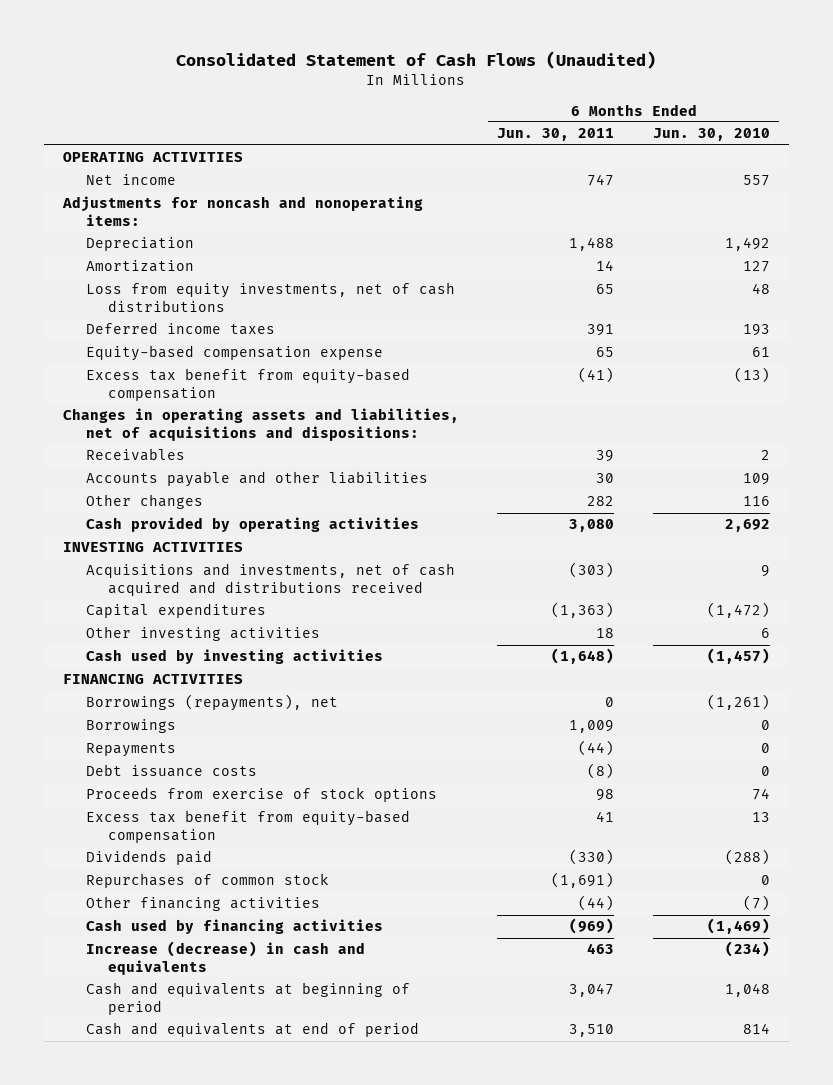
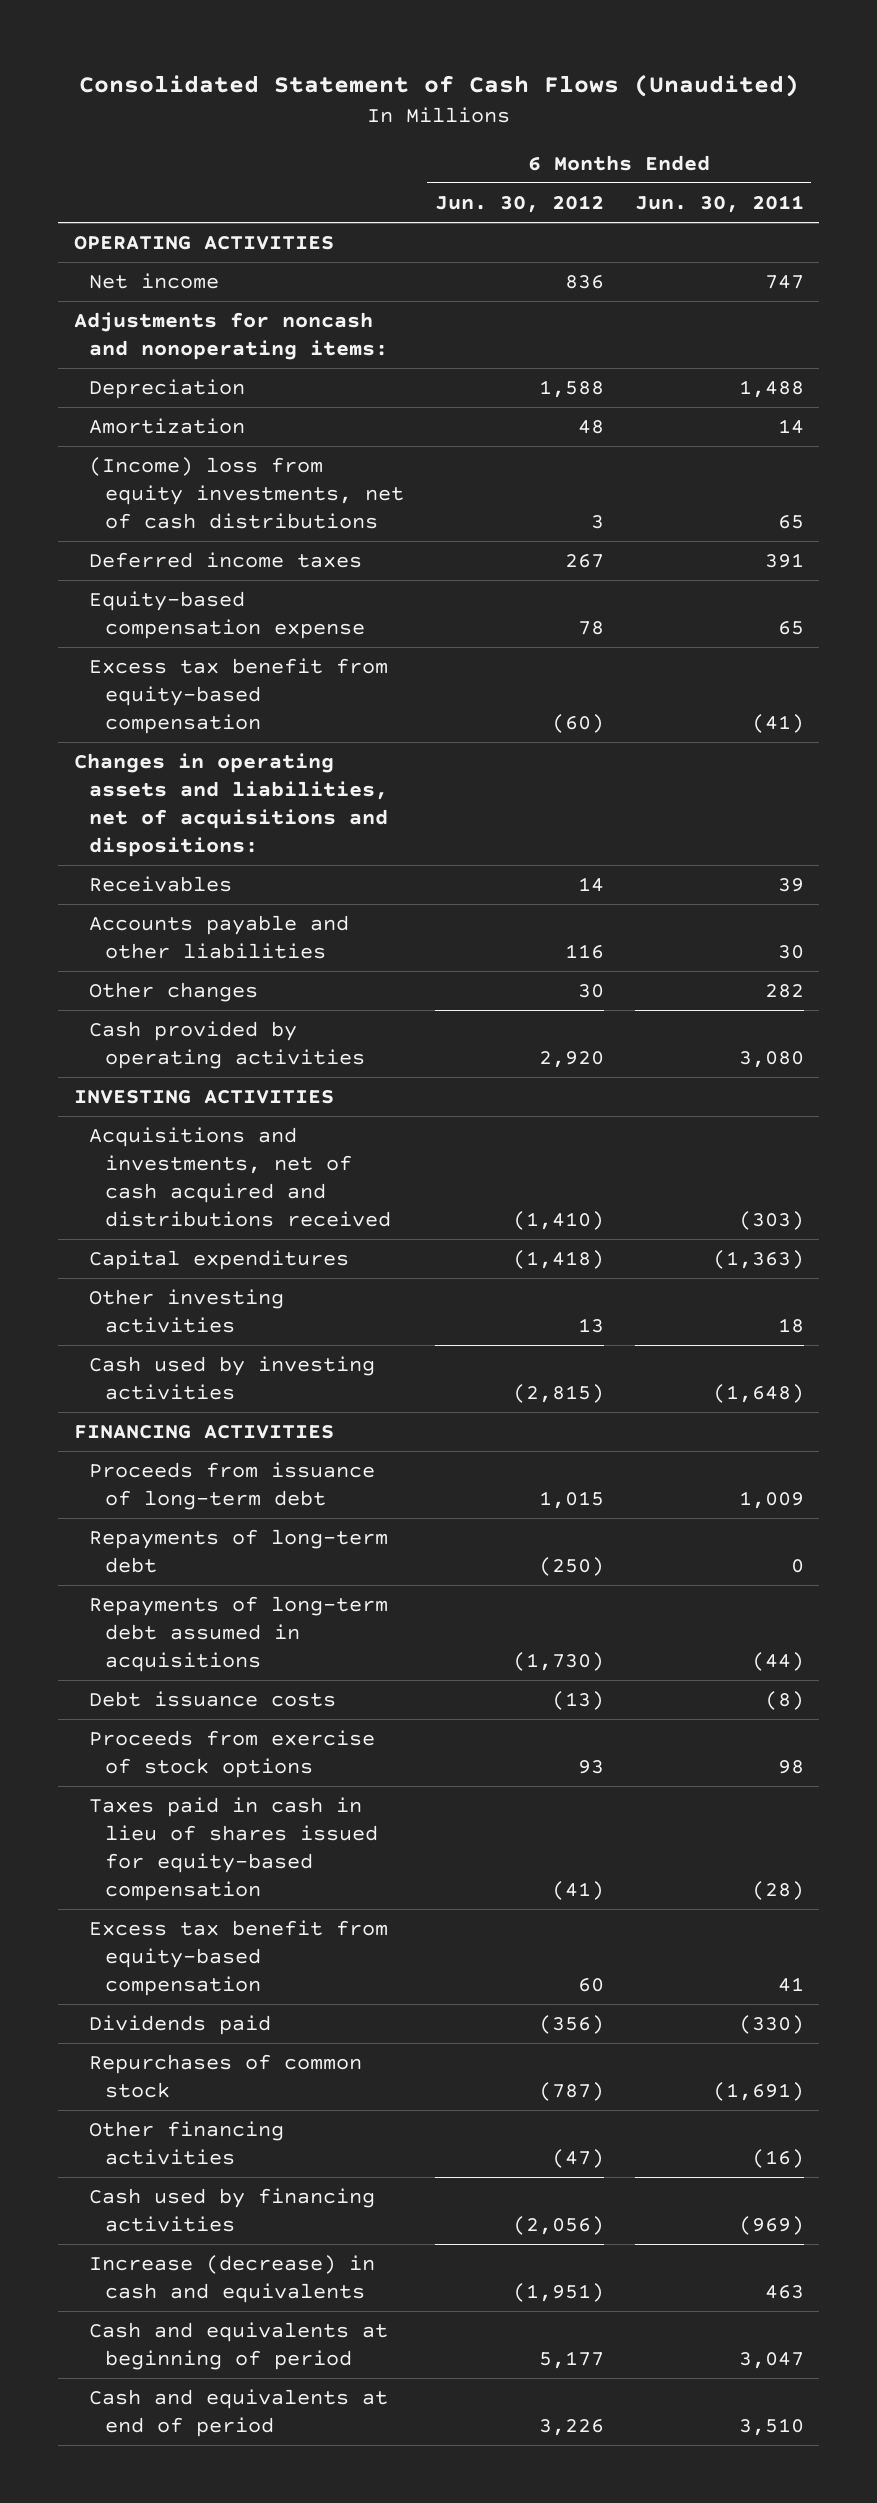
[652,128,770,142] Jun. 30, 2010 -> none
none -> [434,194,604,213] Jun. 30, 2012
[85,282,455,312] Loss from equity investments, net of cash distributions -> [89,457,404,529] (Income) loss from equity investments, net of cash distributions
[85,694,338,712] Borrowings (repayments), net -> none
[85,719,176,734] Borrowings -> none
[85,743,176,758] Repayments -> none
none -> [89,1462,376,1510] Proceeds from issuance of long-term debt
none -> [89,1529,389,1573] Repayments of long-term debt
none -> [89,1596,389,1672] Repayments of long-term debt assumed in acquisitions
none -> [89,1797,378,1901] Taxes paid in cash in lieu of shares issued for equity-based compensation
[578,895,615,912] (44) -> [751,2148,804,2168] (16)

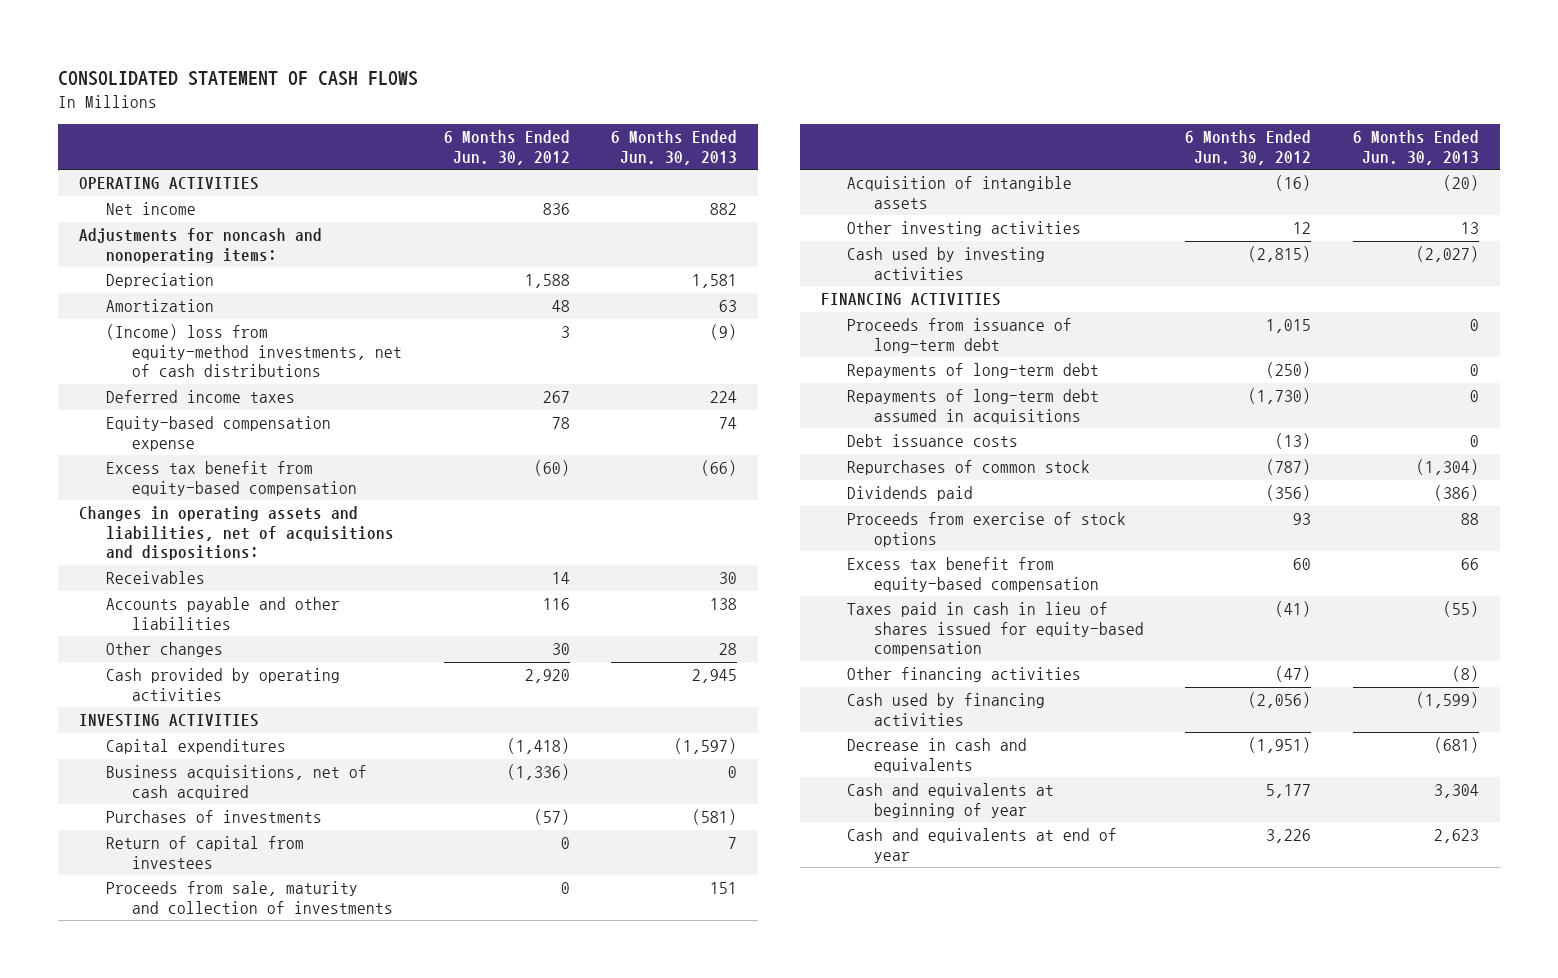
[78,74,799,98] Consolidated Statement of Cash Flows (Unaudited) -> [58,71,419,87] CONSOLIDATED STATEMENT OF CASH FLOWS
[634,194,804,213] Jun. 30, 2011 -> none
none -> [611,130,738,165] 6 Months Ended Jun. 30, 2013
[89,457,404,529] (Income) loss from equity investments, net of cash distributions -> [105,324,403,378] (Income) loss from equity-method investments, net of cash distributions
[89,1127,391,1227] Acquisitions and investments, net of cash acquired and distributions received -> none
none -> [105,765,367,800] Business acquisitions, net of cash acquired
none -> [105,810,322,824] Purchases of investments
none -> [105,836,304,869] Return of capital from investees
none -> [105,881,394,914] Proceeds from sale, maturity and collection of investments
none -> [847,176,1073,209] Acquisition of intangible assets
[577,1317,604,1333] 13 -> [1293,222,1312,235] 12
[89,2054,363,2098] Repurchases of common stock -> [847,460,1091,476] Repurchases of common stock
[89,2015,272,2036] Dividends paid -> [847,486,974,502] Dividends paid
[89,1797,378,1901] Taxes paid in cash in lieu of shares issued for equity-based compensation -> [847,602,1144,657] Taxes paid in cash in lieu of shares issued for equity-based compensation
[89,2255,376,2303] Increase (decrease) in cash and equivalents -> [847,738,1028,773] Decrease in cash and equivalents
[89,2322,389,2370] Cash and equivalents at beginning of period -> [847,783,1055,818] Cash and equivalents at beginning of year
[89,2389,389,2437] Cash and equivalents at end of period -> [847,828,1118,863] Cash and equivalents at end of year

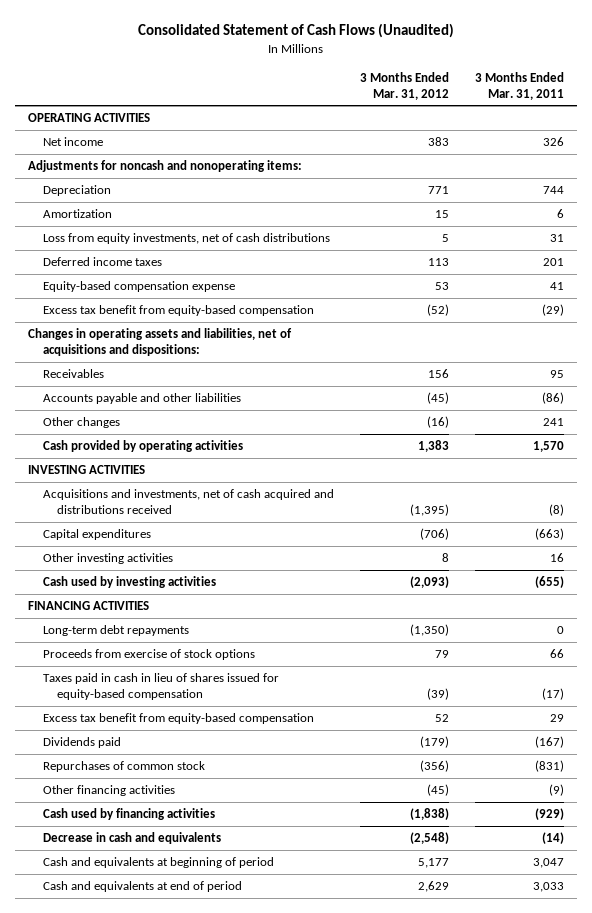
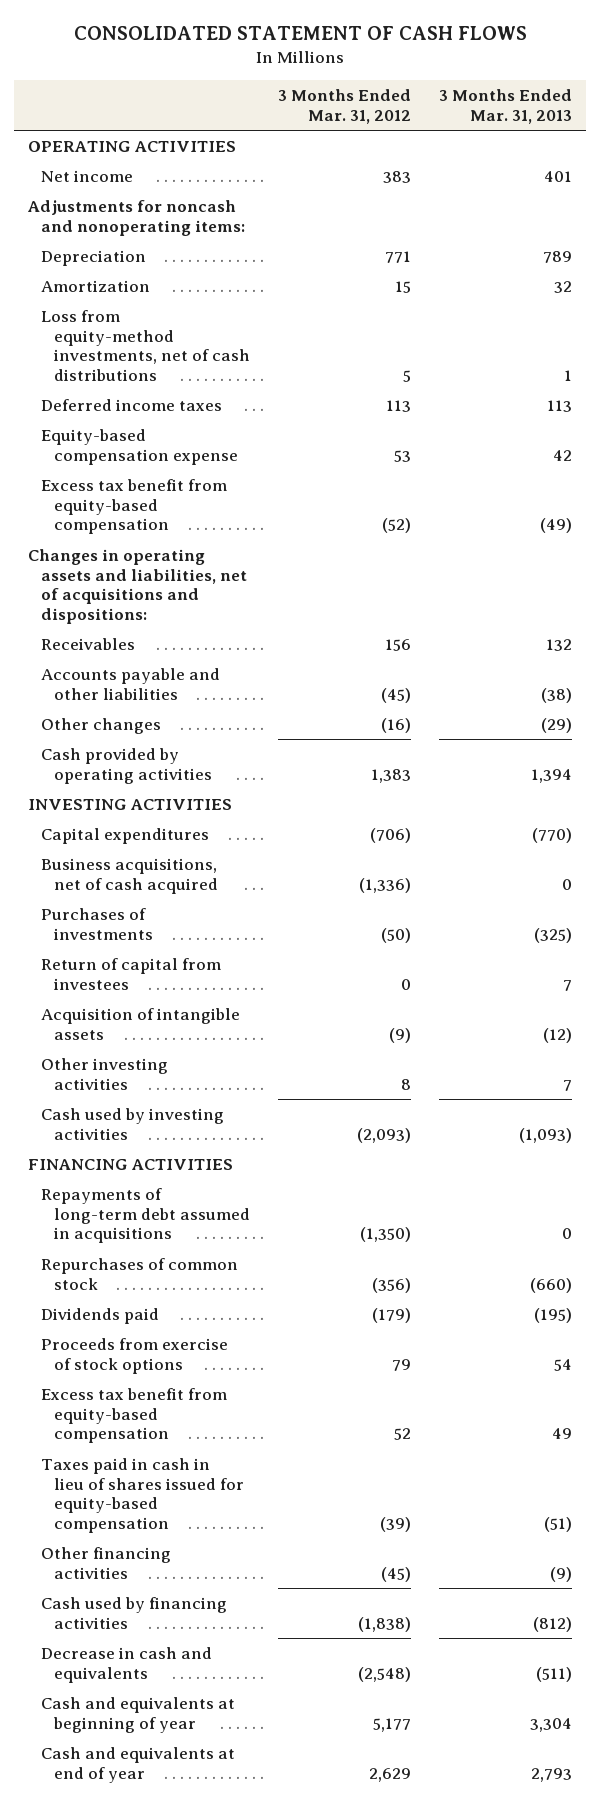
[138,23,455,39] Consolidated Statement of Cash Flows (Unaudited) -> [74,26,528,41] CONSOLIDATED STATEMENT OF CASH FLOWS
[475,71,565,100] 3 Months Ended Mar. 31, 2011 -> none
none -> [439,89,573,124] 3 Months Ended Mar. 31, 2013
[42,233,330,245] Loss from equity investments, net of cash distributions -> [41,310,251,382] Loss from equity-method investments, net of cash distributions
[42,489,334,515] Acquisitions and investments, net of cash acquired and distributions received -> none
none -> [41,858,219,894] Business acquisitions, net of cash acquired
none -> [41,908,154,940] Purchases of investments
none -> [41,958,222,990] Return of capital from investees
none -> [41,1008,241,1040] Acquisition of intangible assets
[42,625,189,637] Long-term debt repayments -> [41,1188,251,1244] Repayments of long-term debt assumed in acquisitions
[42,761,205,773] Repurchases of common stock -> [41,1258,239,1290] Repurchases of common stock
[42,737,121,749] Dividends paid -> [41,1308,160,1325] Dividends paid
[42,673,279,701] Taxes paid in cash in lieu of shares issued for equity-based compensation -> [41,1458,245,1534] Taxes paid in cash in lieu of shares issued for equity-based compensation
[42,857,274,869] Cash and equivalents at beginning of period -> [41,1697,236,1733] Cash and equivalents at beginning of year
[42,881,242,893] Cash and equivalents at end of period -> [41,1747,236,1783] Cash and equivalents at end of year

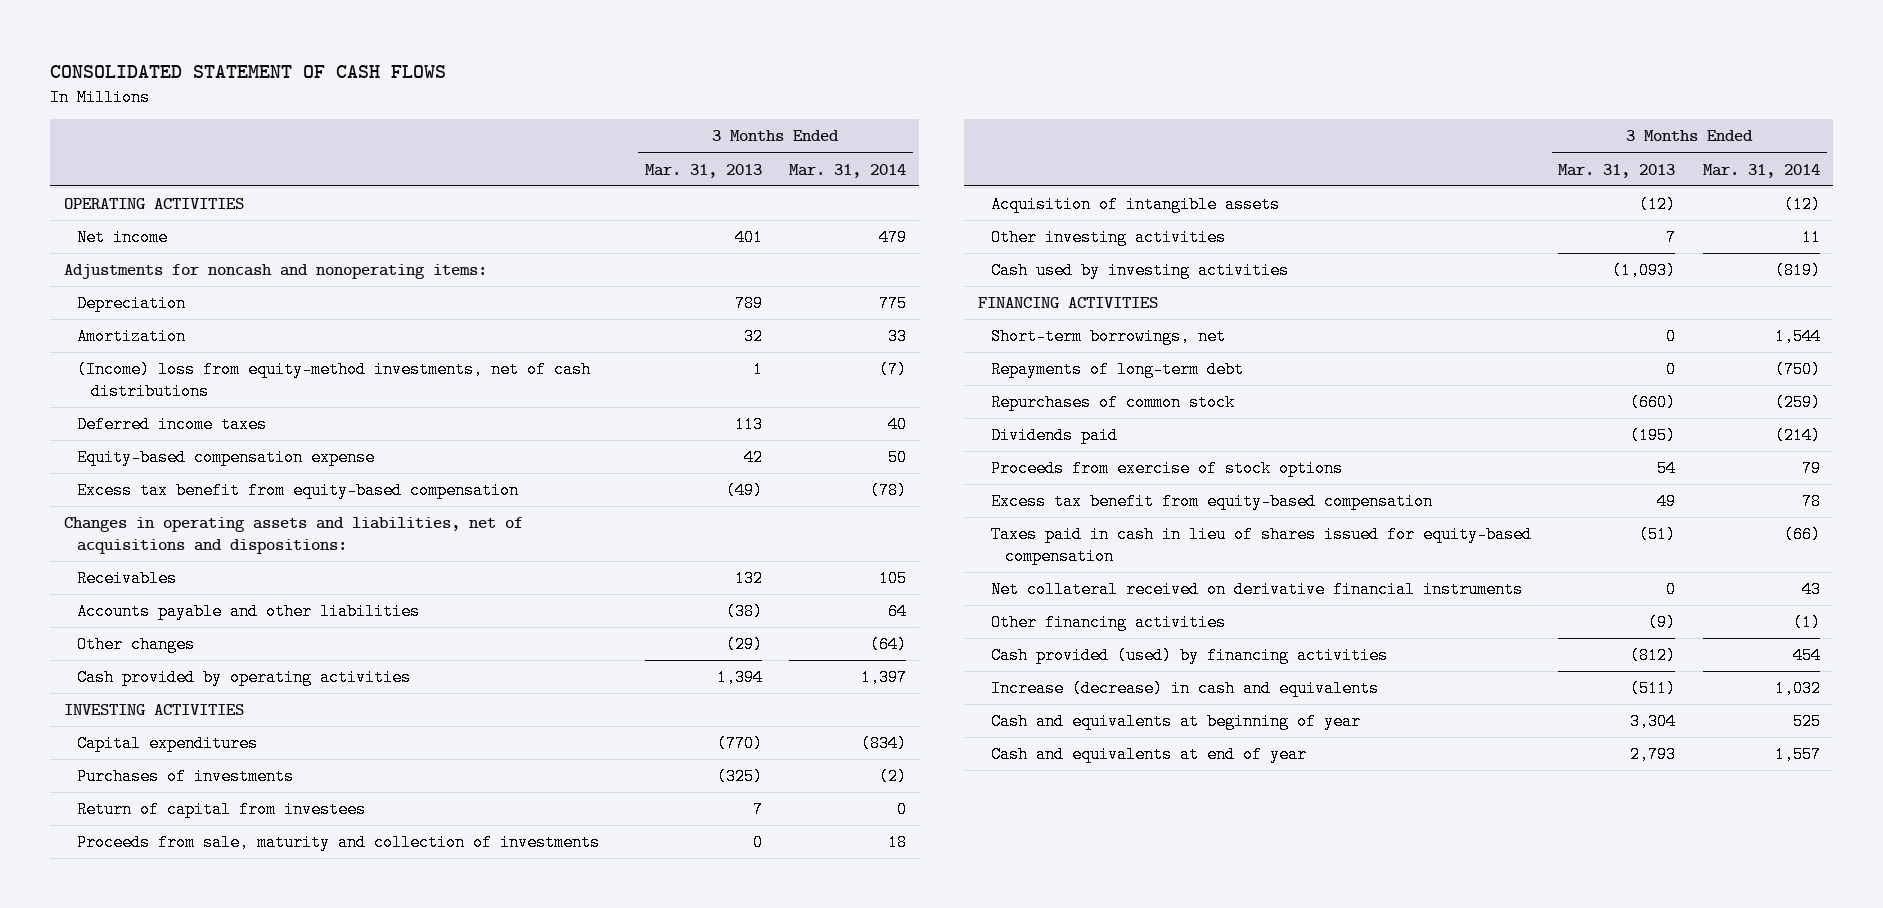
[278,89,412,124] 3 Months Ended Mar. 31, 2012 -> none
none -> [788,163,906,178] Mar. 31, 2014
[41,310,251,382] Loss from equity-method investments, net of cash distributions -> [77,361,592,401] (Income) loss from equity-method investments, net of cash distributions
[41,858,219,894] Business acquisitions, net of cash acquired -> none
none -> [77,834,601,852] Proceeds from sale, maturity and collection of investments
none -> [991,328,1227,346] Short-term borrowings, net
[41,1188,251,1244] Repayments of long-term debt assumed in acquisitions -> [991,361,1245,379] Repayments of long-term debt
none -> [991,581,1524,599] Net collateral received on derivative financial instruments
[41,1597,228,1629] Cash used by financing activities -> [991,647,1389,665] Cash provided (used) by financing activities
[41,1647,213,1683] Decrease in cash and equivalents -> [991,680,1380,698] Increase (decrease) in cash and equivalents

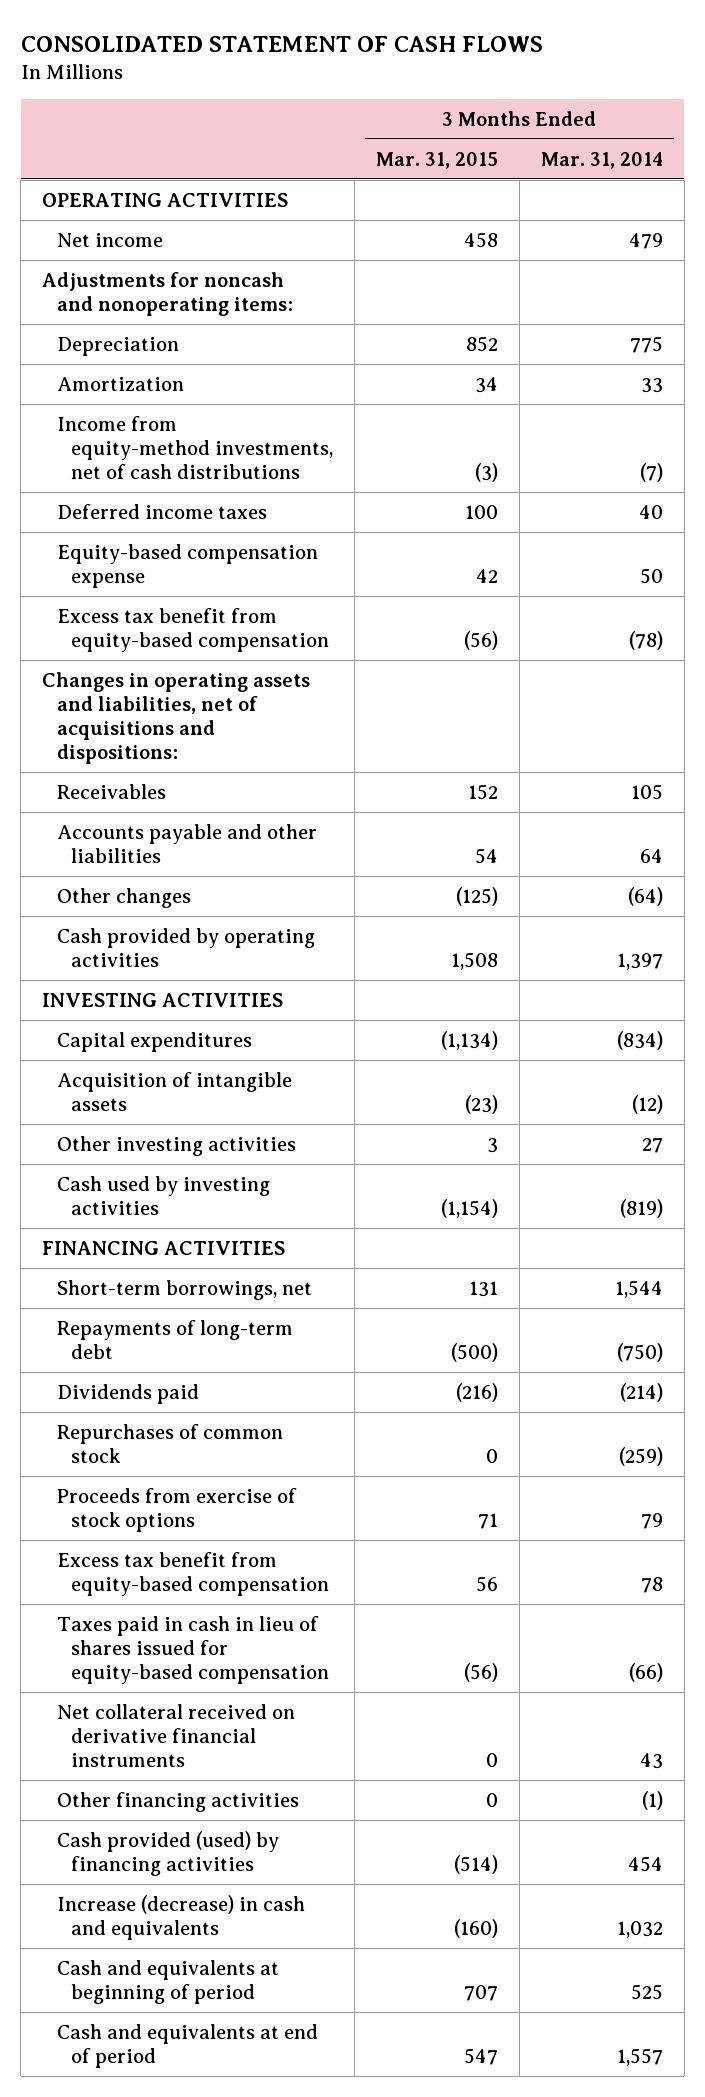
[644,163,762,178] Mar. 31, 2013 -> none
none -> [375,151,498,169] Mar. 31, 2015
[77,361,592,401] (Income) loss from equity-method investments, net of cash distributions -> [56,415,333,480] Income from equity-method investments, net of cash distributions
[77,768,295,786] Purchases of investments -> none
[77,801,367,819] Return of capital from investees -> none
[77,834,601,852] Proceeds from sale, maturity and collection of investments -> none
[1801,229,1821,247] 11 -> [641,1137,663,1153] 27
[991,394,1236,412] Repurchases of common stock -> [56,1423,283,1463] Repurchases of common stock
[991,713,1362,731] Cash and equivalents at beginning of year -> [56,1959,279,2004] Cash and equivalents at beginning of period
[991,746,1308,764] Cash and equivalents at end of year -> [56,2023,318,2068] Cash and equivalents at end of period

